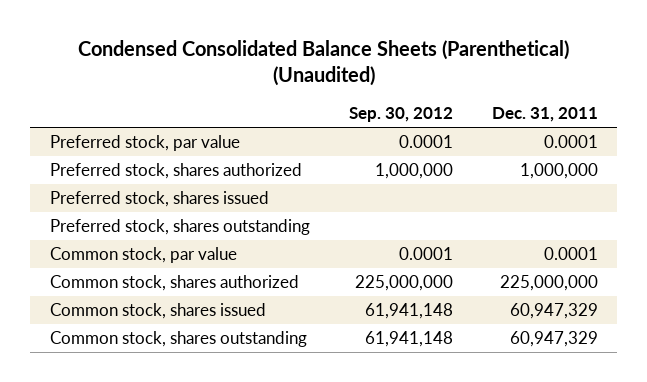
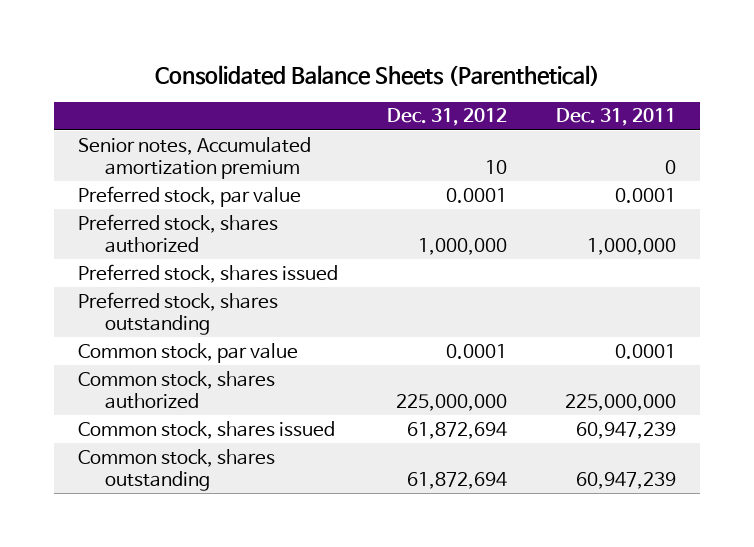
[77,40,569,87] Condensed Consolidated Balance Sheets (Parenthetical) (Unaudited) -> [155,64,601,86] Consolidated Balance Sheets (Parenthetical)
[348,107,453,123] Sep. 30, 2012 -> none
none -> [387,108,508,127] Dec. 31, 2012
none -> [78,136,312,180] Senior notes, Accumulated amortization premium
[509,303,598,320] 60,947,329 -> [575,421,676,439] 60,947,239
[509,331,598,348] 60,947,329 -> [575,472,676,490] 60,947,239

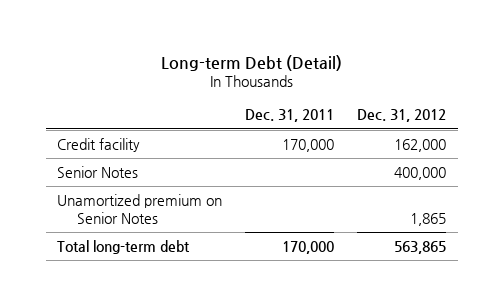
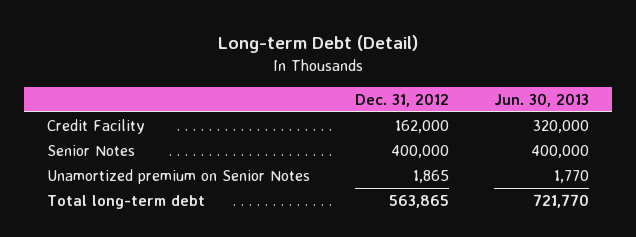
[245,109,335,123] Dec. 31, 2011 -> none
none -> [494,92,590,107] Jun. 30, 2013
[57,138,141,153] Credit facility -> [46,118,145,134] Credit Facility

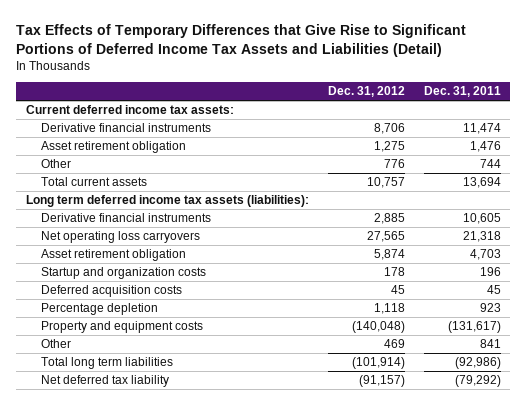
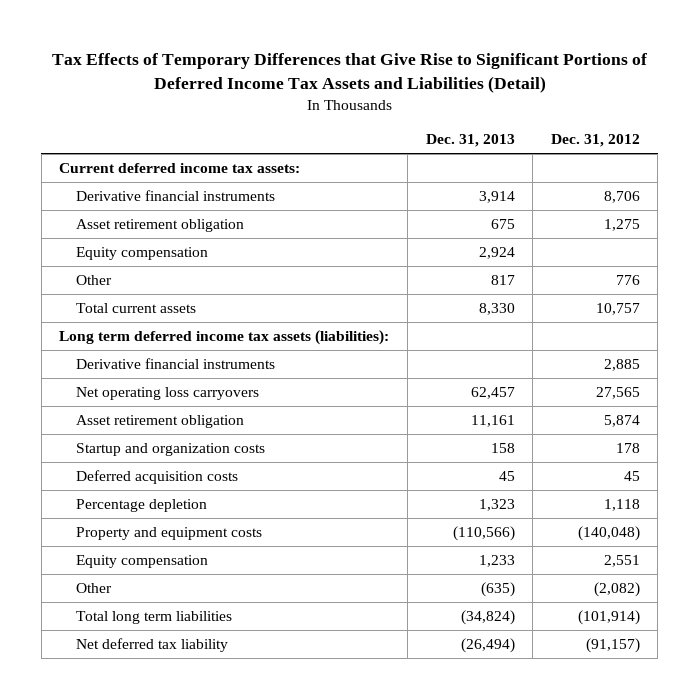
[423,86,501,98] Dec. 31, 2011 -> none
none -> [425,134,515,148] Dec. 31, 2013
none -> [75,247,208,261] Equity compensation
none -> [75,555,208,569] Equity compensation
[383,339,405,349] 469 -> [593,582,640,598] (2,082)

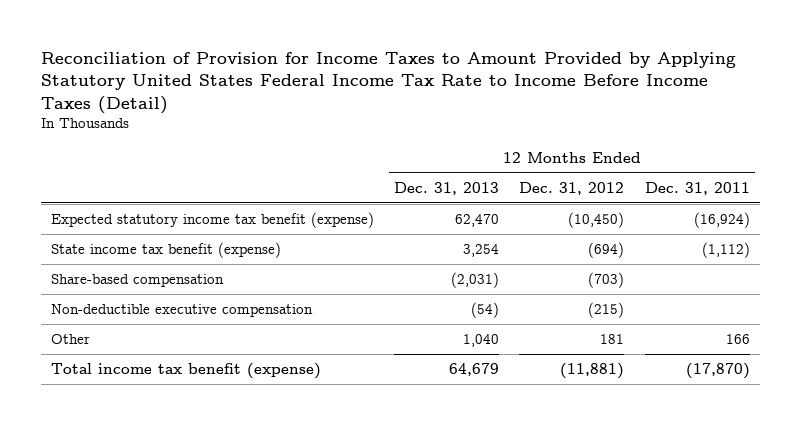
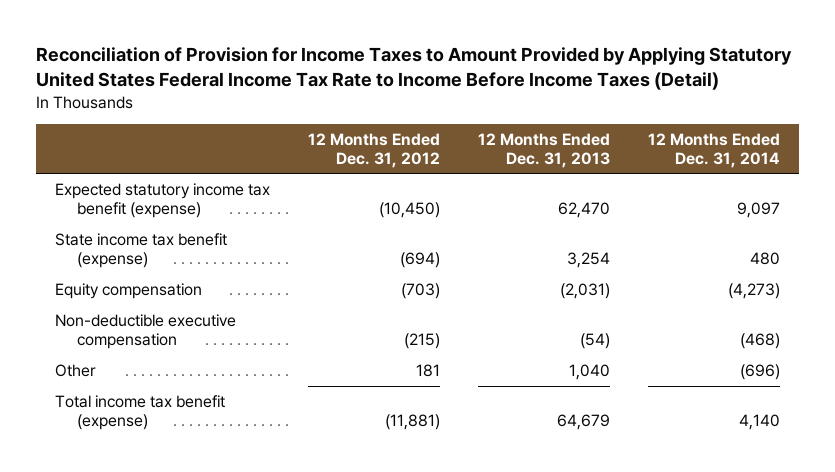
[644,182,750,196] Dec. 31, 2011 -> none
none -> [647,132,780,168] 12 Months Ended Dec. 31, 2014
[51,274,225,288] Share-based compensation -> [54,283,202,300] Equity compensation

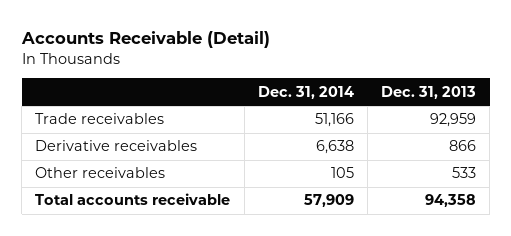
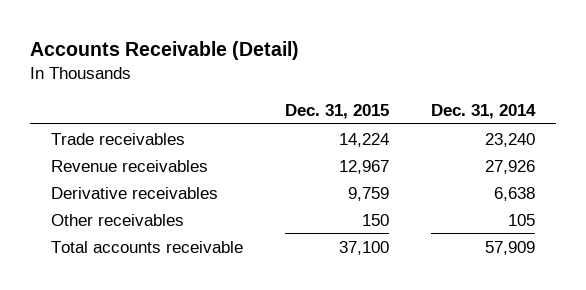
[380,85,476,99] Dec. 31, 2013 -> none
none -> [285,103,390,119] Dec. 31, 2015
[314,113,354,128] 51,166 -> [485,132,536,147] 23,240
none -> [51,159,209,172] Revenue receivables

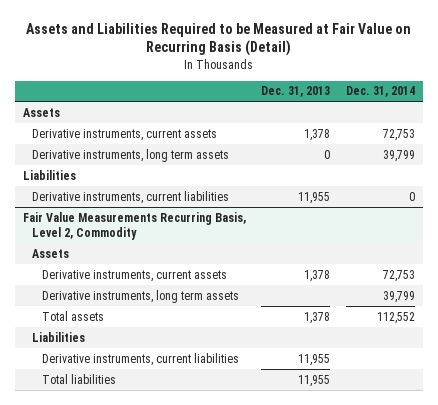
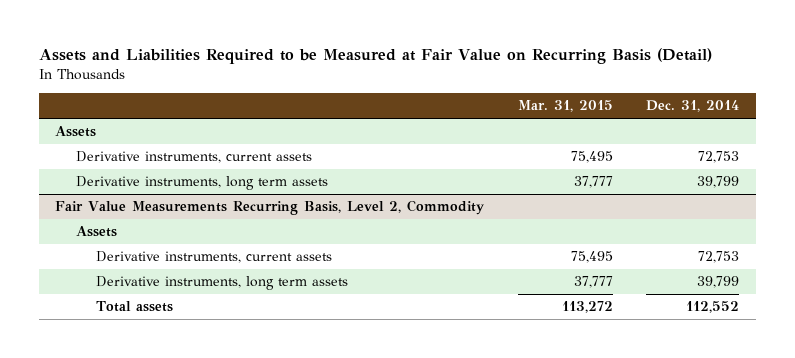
[261,86,331,98] Dec. 31, 2013 -> none
none -> [517,100,613,113] Mar. 31, 2015
[22,169,76,180] Liabilities -> none
[32,190,230,204] Derivative instruments, current liabilities -> none
[32,331,86,342] Liabilities -> none
[42,352,240,366] Derivative instruments, current liabilities -> none
[42,373,117,384] Total liabilities -> none

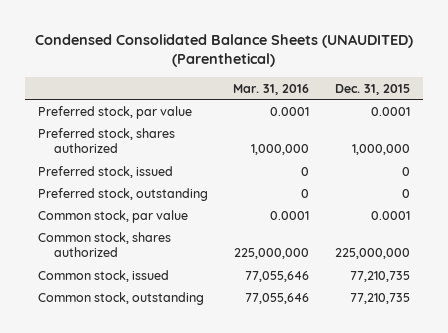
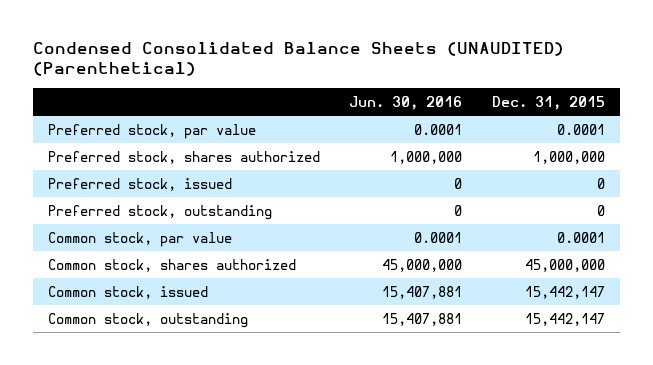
[233,83,310,95] Mar. 31, 2016 -> none
none -> [349,95,463,110] Jun. 30, 2016
[335,248,411,260] 225,000,000 -> [524,258,605,272] 45,000,000
[350,270,411,282] 77,210,735 -> [524,285,605,299] 15,442,147
[350,292,411,304] 77,210,735 -> [524,312,605,326] 15,442,147

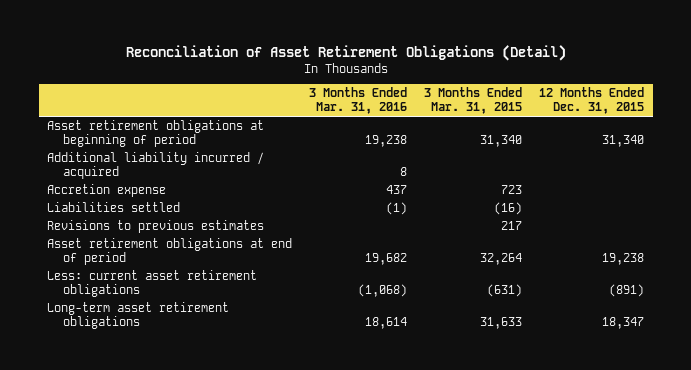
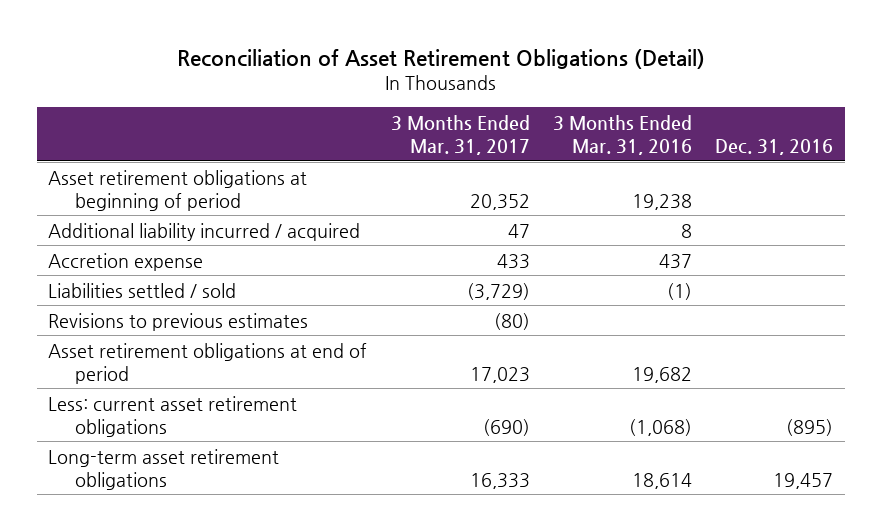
[424,87,523,115] 3 Months Ended Mar. 31, 2015 -> none
[539,87,645,115] 12 Months Ended Dec. 31, 2015 -> none
none -> [390,114,530,155] 3 Months Ended Mar. 31, 2017
none -> [715,138,834,155] Dec. 31, 2016
[47,202,181,213] Liabilities settled -> [48,282,237,298] Liabilities settled / sold

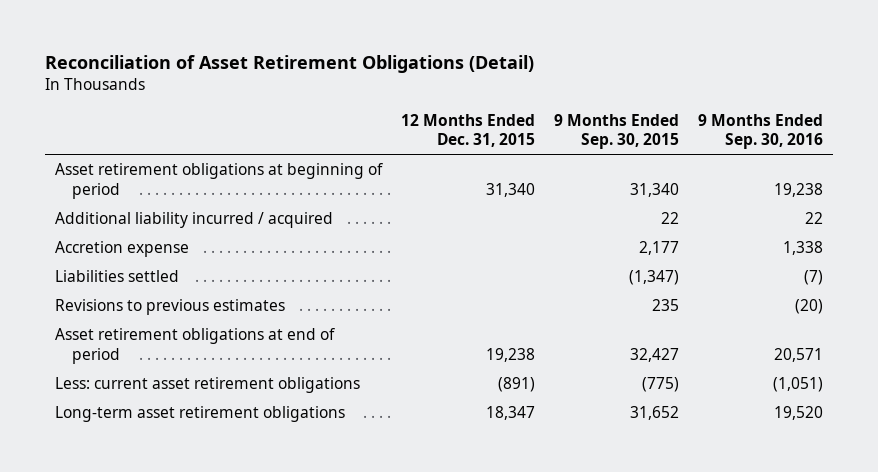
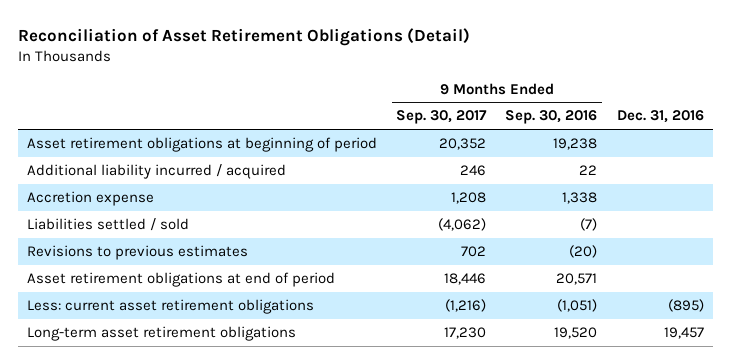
[400,113,535,148] 12 Months Ended Dec. 31, 2015 -> none
[553,113,679,150] 9 Months Ended Sep. 30, 2015 -> none
none -> [396,110,488,125] Sep. 30, 2017
none -> [616,110,704,124] Dec. 31, 2016
[54,270,179,283] Liabilities settled -> [27,218,190,232] Liabilities settled / sold

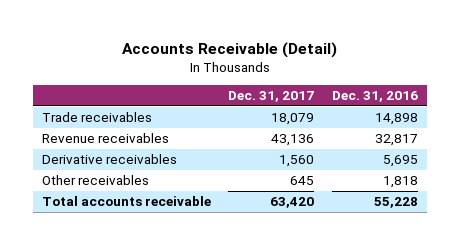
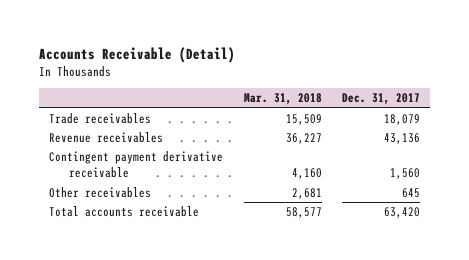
[332,91,419,103] Dec. 31, 2016 -> none
none -> [243,93,322,106] Mar. 31, 2018
[41,154,177,165] Derivative receivables -> [49,151,224,179] Contingent payment derivative receivable

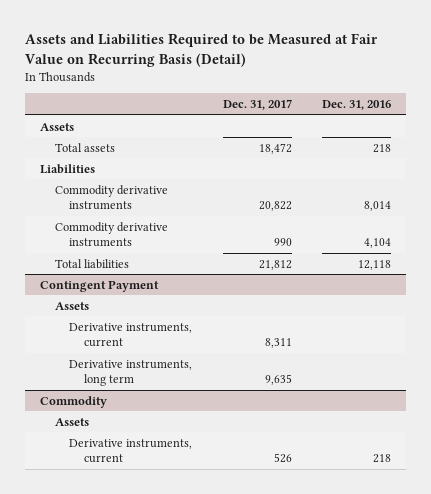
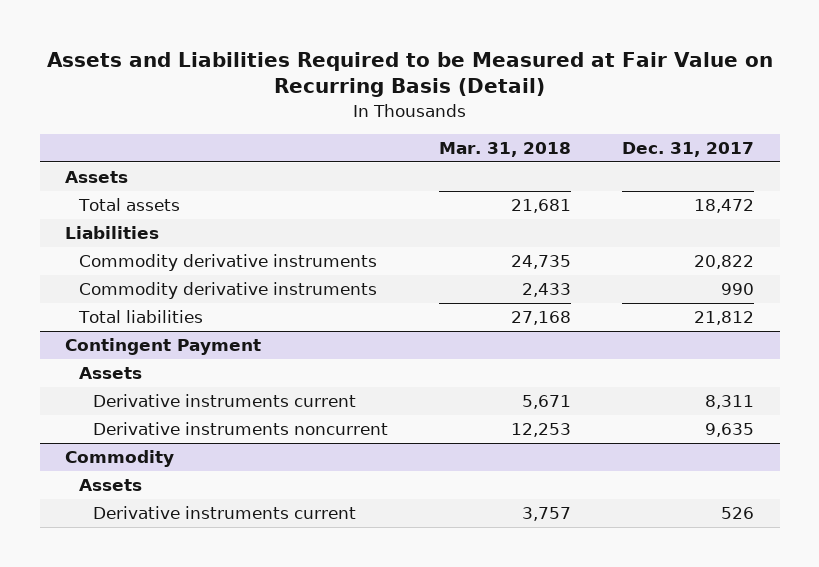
[322,100,392,111] Dec. 31, 2016 -> none
none -> [439,142,572,158] Mar. 31, 2018
[69,322,193,348] Derivative instruments, current -> [93,394,357,408] Derivative instruments current
[69,359,193,387] Derivative instruments, long term -> [93,422,389,436] Derivative instruments noncurrent
[69,438,193,464] Derivative instruments, current -> [93,506,357,520] Derivative instruments current

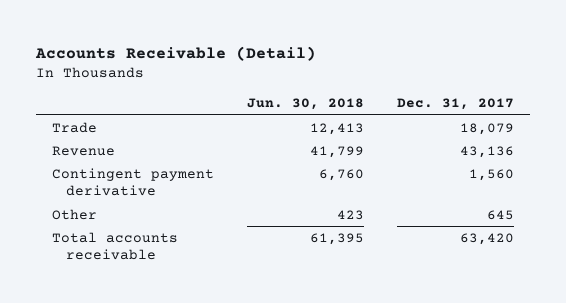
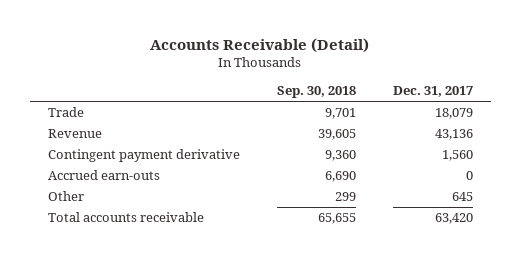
[247,98,365,111] Jun. 30, 2018 -> none
none -> [276,86,356,99] Sep. 30, 2018
none -> [48,170,161,181] Accrued earn-outs

